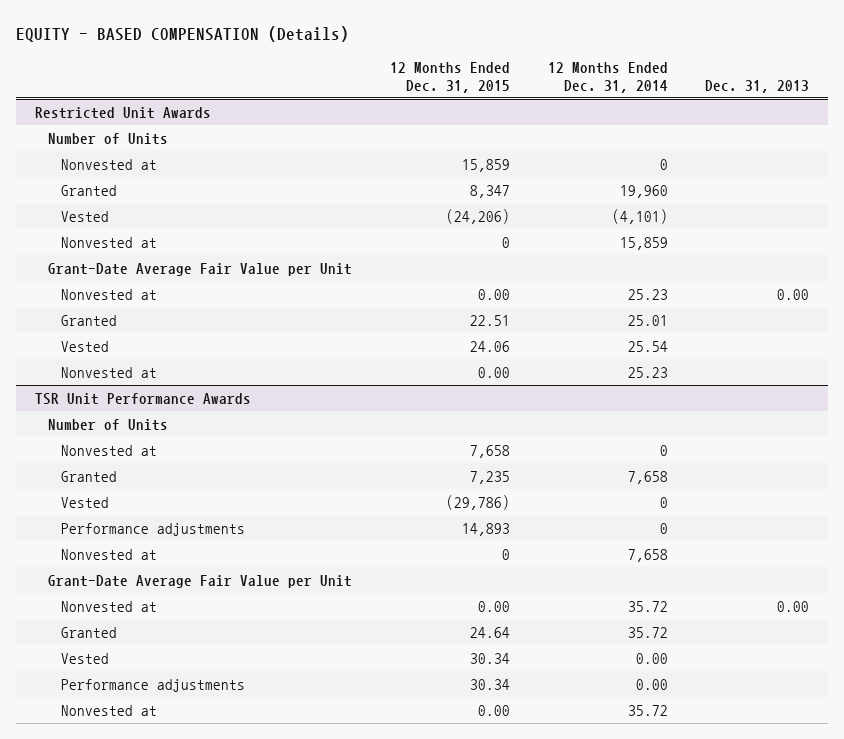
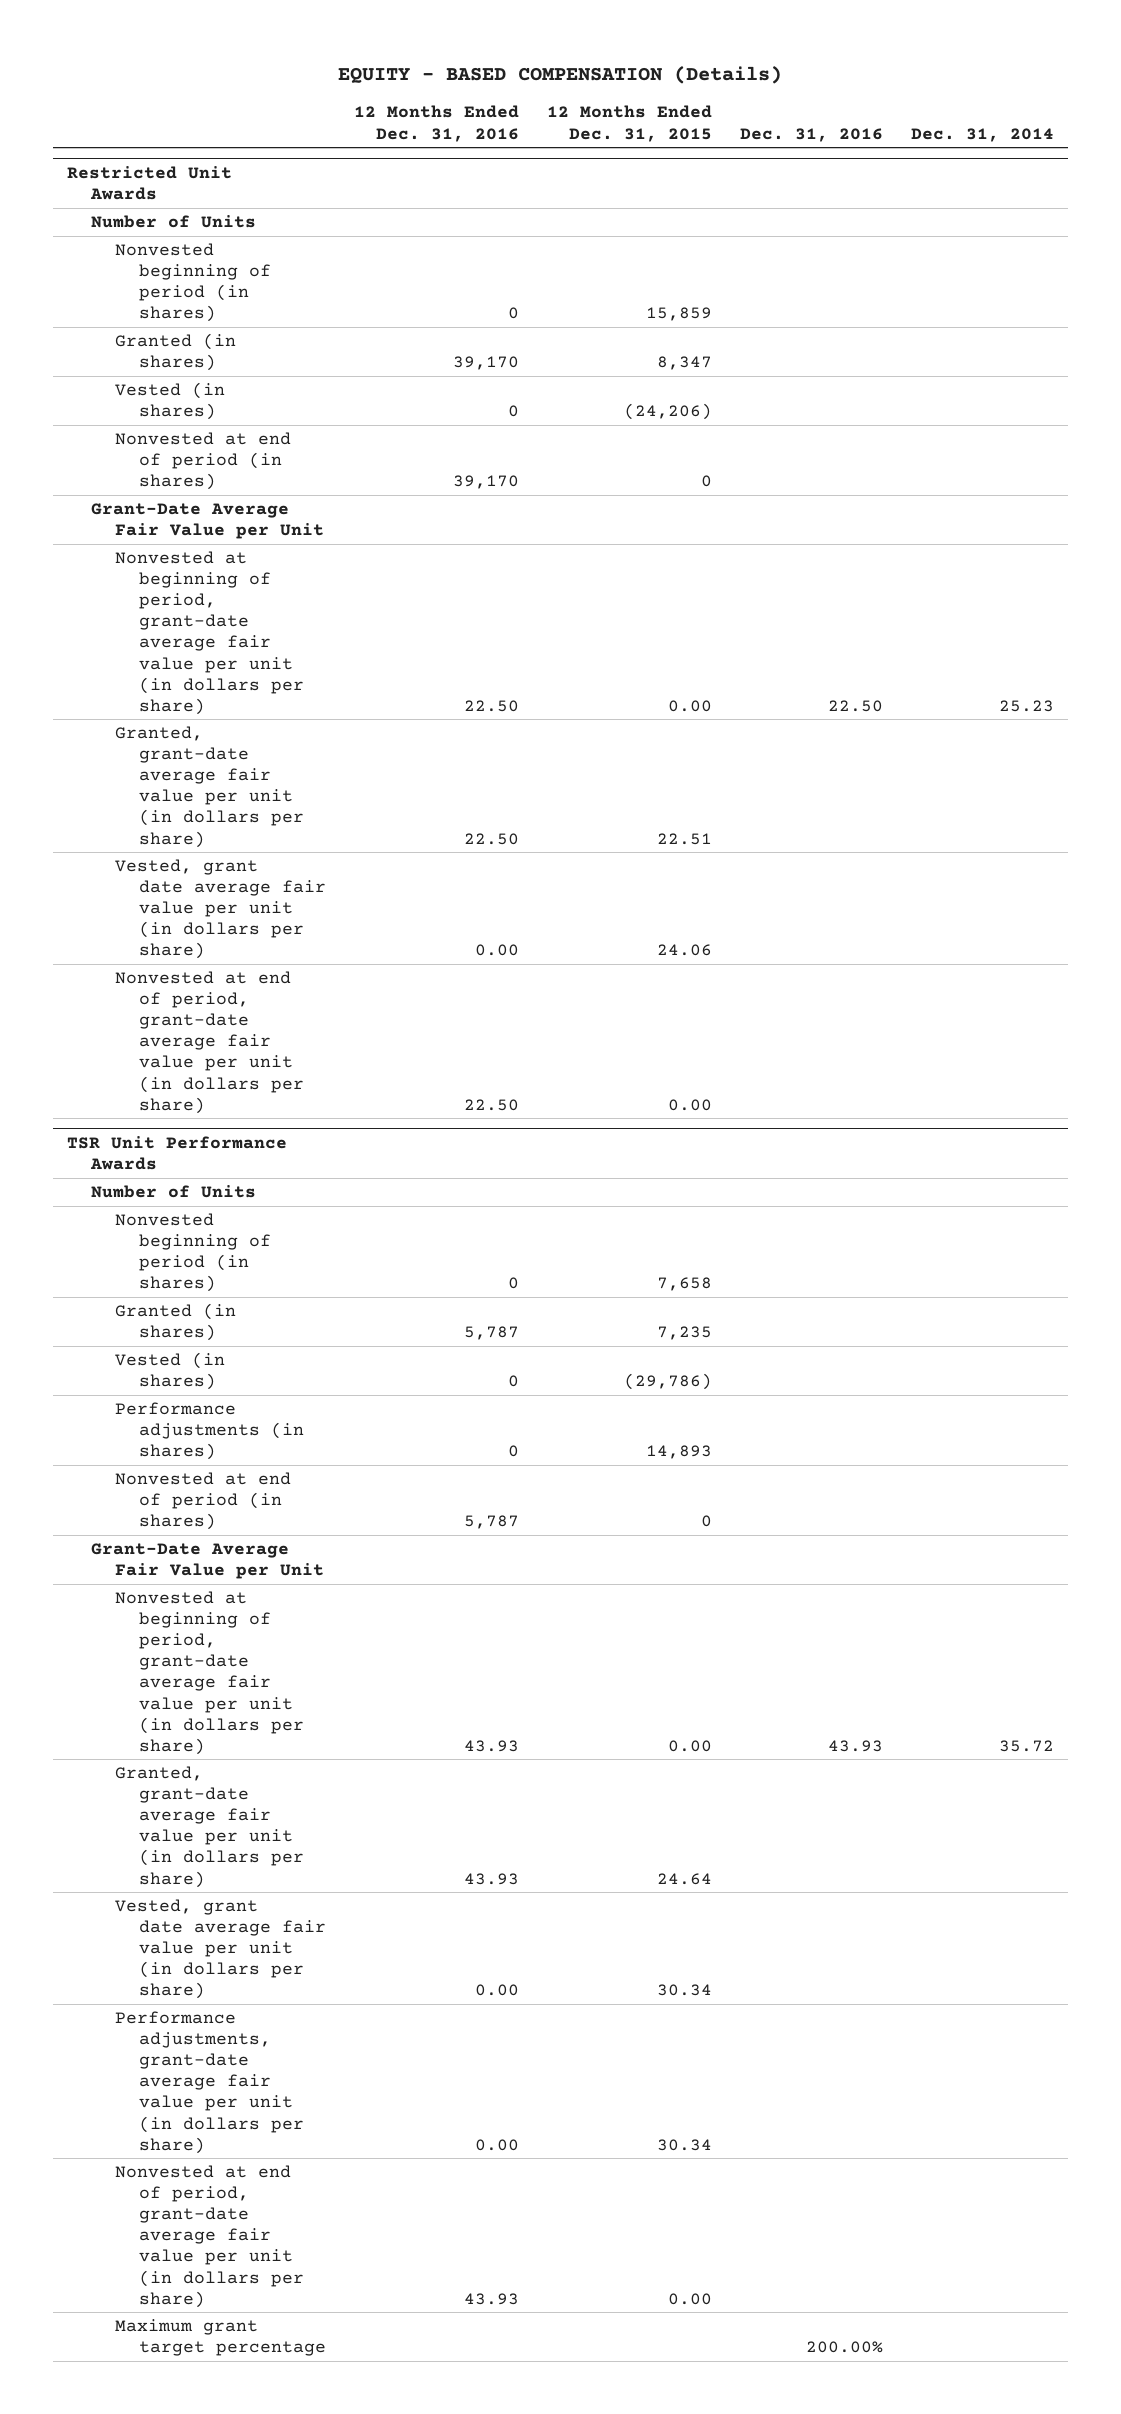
[547,62,668,93] 12 Months Ended Dec. 31, 2014 -> none
[705,79,810,93] Dec. 31, 2013 -> none
none -> [353,105,519,142] 12 Months Ended Dec. 31, 2016
none -> [740,127,884,142] Dec. 31, 2016
none -> [911,127,1055,142] Dec. 31, 2014
[60,158,157,170] Nonvested at -> [114,243,271,323] Nonvested beginning of period (in shares)
[60,184,117,196] Granted -> [114,333,236,372] Granted (in shares)
[60,210,109,222] Vested -> [114,382,225,421] Vested (in shares)
[60,236,157,248] Nonvested at -> [114,432,291,491] Nonvested at end of period (in shares)
[60,288,157,300] Nonvested at -> [114,551,304,715] Nonvested at beginning of period, grant-date average fair value per unit (in dollars per share)
[60,314,117,326] Granted -> [114,726,304,848] Granted, grant-date average fair value per unit (in dollars per share)
[60,340,109,352] Vested -> [114,859,326,960] Vested, grant date average fair value per unit (in dollars per share)
[60,366,157,378] Nonvested at -> [114,971,304,1114] Nonvested at end of period, grant-date average fair value per unit (in dollars per share)
[60,444,157,456] Nonvested at -> [114,1213,271,1293] Nonvested beginning of period (in shares)
[60,470,117,482] Granted -> [114,1303,236,1342] Granted (in shares)
[60,496,109,508] Vested -> [114,1352,225,1391] Vested (in shares)
[60,522,245,536] Performance adjustments -> [114,1402,304,1461] Performance adjustments (in shares)
[60,548,157,560] Nonvested at -> [114,1472,291,1531] Nonvested at end of period (in shares)
[60,600,157,612] Nonvested at -> [114,1591,304,1755] Nonvested at beginning of period, grant-date average fair value per unit (in dollars per share)
[60,626,117,638] Granted -> [114,1766,304,1888] Granted, grant-date average fair value per unit (in dollars per share)
[60,652,109,664] Vested -> [114,1899,326,2000] Vested, grant date average fair value per unit (in dollars per share)
[60,678,245,692] Performance adjustments -> [114,2011,304,2154] Performance adjustments, grant-date average fair value per unit (in dollars per share)
[60,704,157,716] Nonvested at -> [114,2165,304,2308] Nonvested at end of period, grant-date average fair value per unit (in dollars per share)
none -> [114,2319,326,2357] Maximum grant target percentage

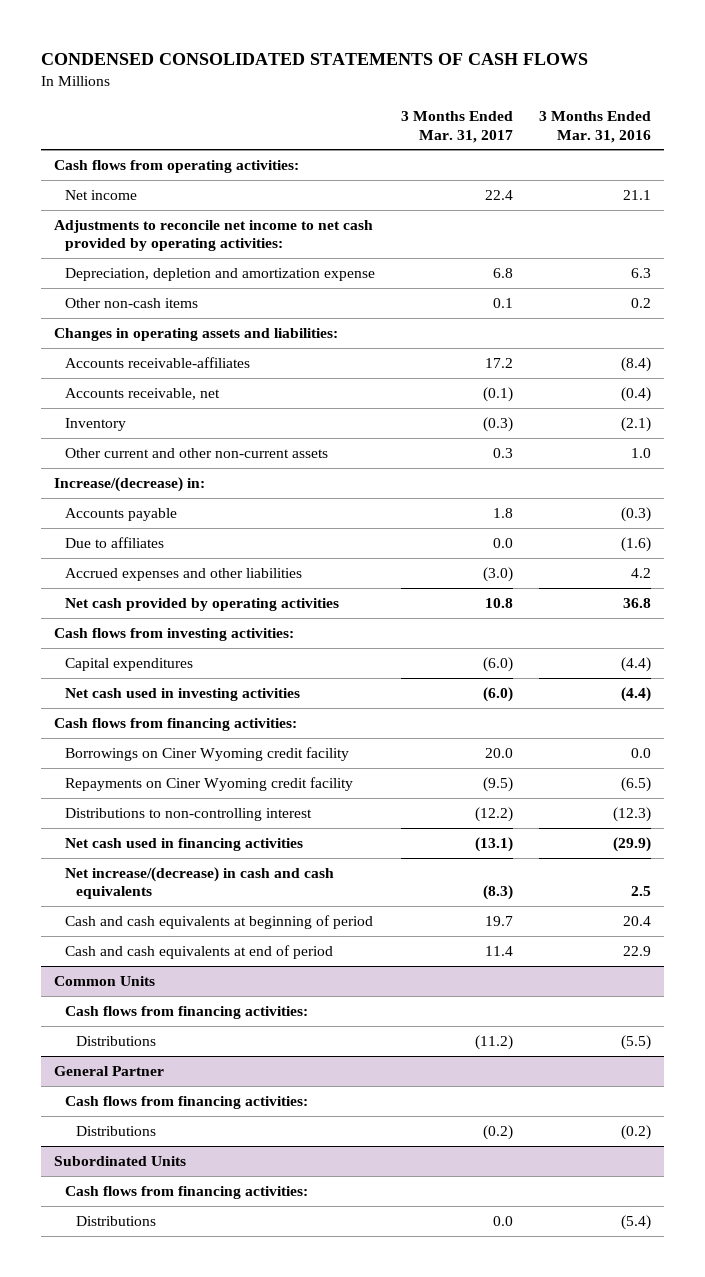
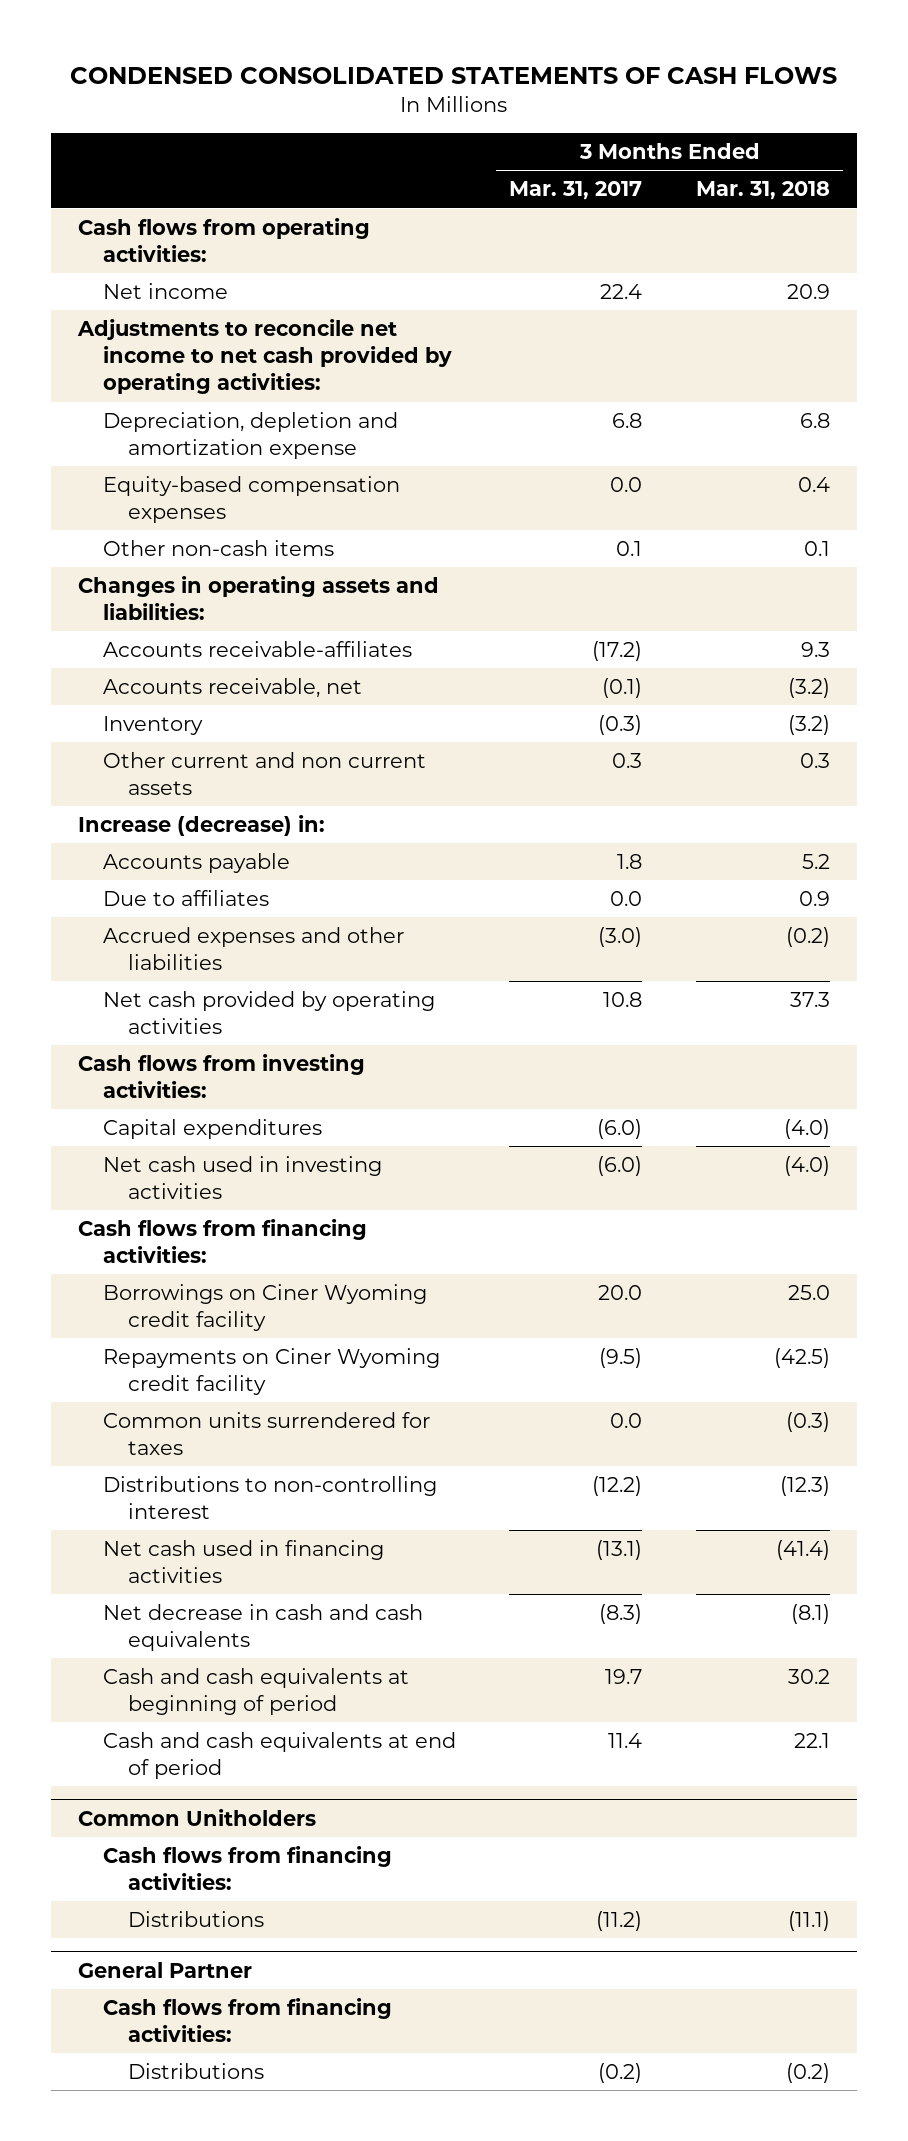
[539,111,652,143] 3 Months Ended Mar. 31, 2016 -> none
none -> [695,181,830,201] Mar. 31, 2018
none -> [102,476,400,524] Equity-based compensation expenses
[485,357,514,368] 17.2 -> [592,641,643,662] (17.2)
[65,447,329,458] Other current and other non-current assets -> [102,752,426,796] Other current and non current assets
[53,476,205,492] Increase/(decrease) in: -> [77,815,325,837] Increase (decrease) in:
none -> [102,1412,430,1456] Common units surrendered for taxes
[65,866,335,899] Net increase/(decrease) in cash and cash equivalents -> [102,1604,423,1652] Net decrease in cash and cash equivalents
[53,975,155,986] Common Units -> [77,1808,316,1826] Common Unitholders
[53,1155,186,1166] Subordinated Units -> none
[65,1185,309,1199] Cash flows from financing activities: -> none
[76,1215,157,1226] Distributions -> none

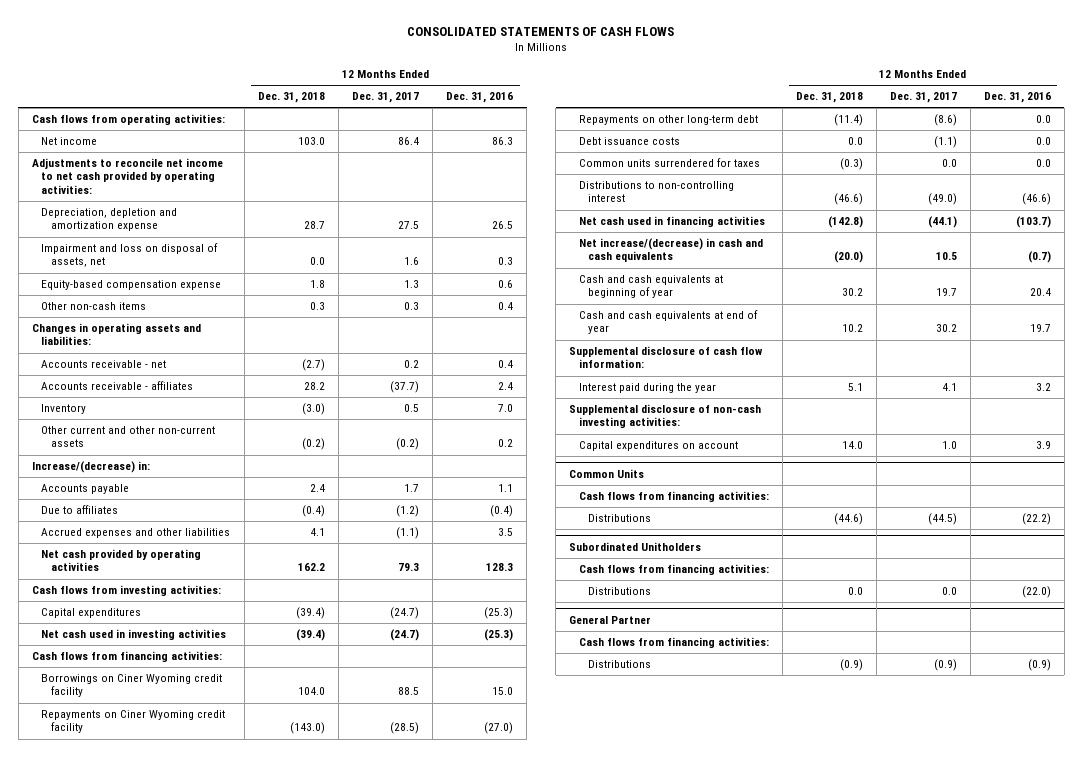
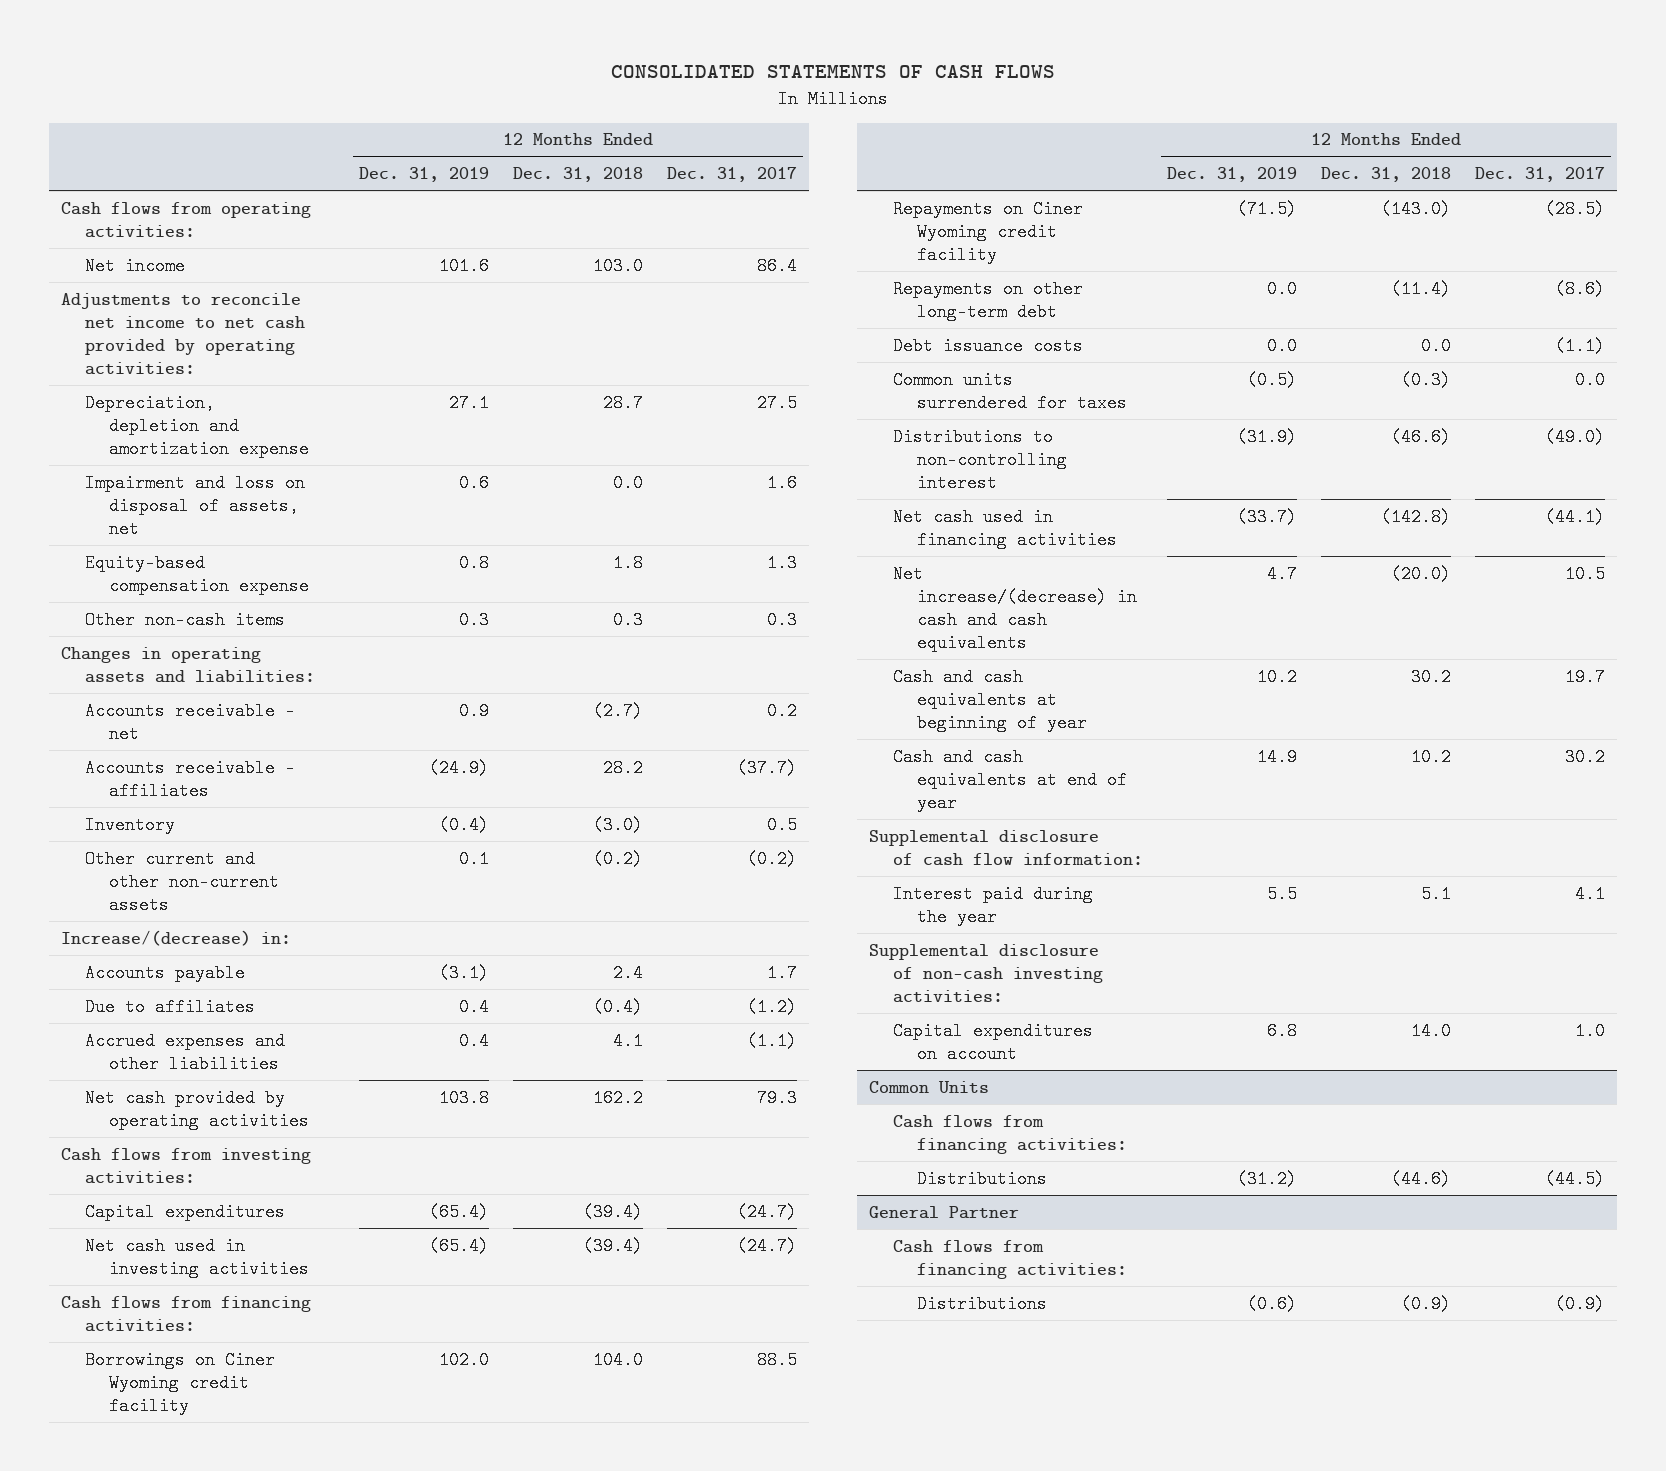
[446,92,514,104] Dec. 31, 2016 -> none
none -> [358,167,489,183] Dec. 31, 2019
[569,541,702,551] Subordinated Unitholders -> none
[578,564,769,576] Cash flows from financing activities: -> none
[588,587,652,596] Distributions -> none

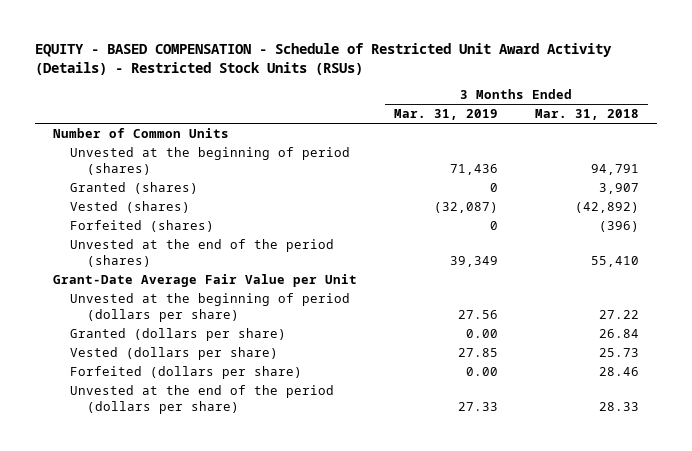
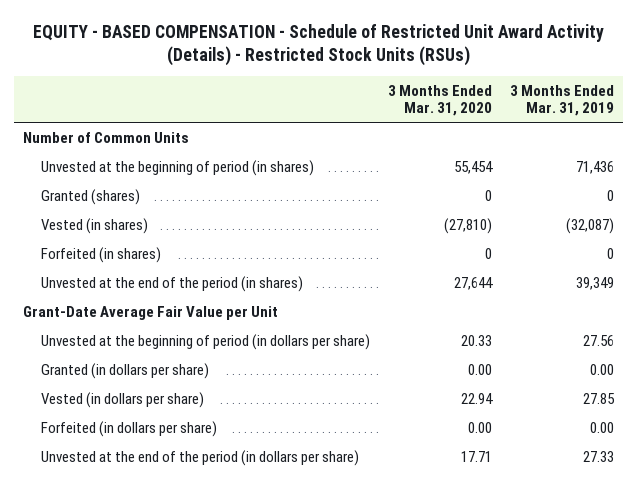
[534,109,639,121] Mar. 31, 2018 -> none
none -> [388,84,493,117] 3 Months Ended Mar. 31, 2020
[69,146,350,175] Unvested at the beginning of period (shares) -> [41,159,315,176] Unvested at the beginning of period (in shares)
[69,200,190,213] Vested (shares) -> [41,217,149,234] Vested (in shares)
[69,219,214,232] Forfeited (shares) -> [41,246,162,263] Forfeited (in shares)
[69,238,334,267] Unvested at the end of the period (shares) -> [41,275,304,292] Unvested at the end of the period (in shares)
[69,292,350,322] Unvested at the beginning of period (dollars per share) -> [41,333,371,350] Unvested at the beginning of period (in dollars per share)
[69,327,286,341] Granted (dollars per share) -> [41,362,210,379] Granted (in dollars per share)
[69,346,278,360] Vested (dollars per share) -> [41,391,205,408] Vested (in dollars per share)
[69,365,302,379] Forfeited (dollars per share) -> [41,420,218,437] Forfeited (in dollars per share)
[69,384,334,414] Unvested at the end of the period (dollars per share) -> [41,449,360,466] Unvested at the end of the period (in dollars per share)

